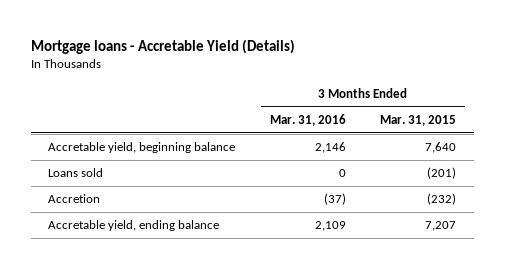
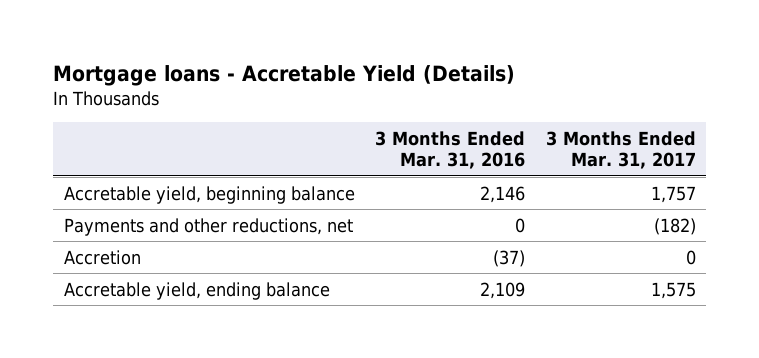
[380,115,457,127] Mar. 31, 2015 -> none
none -> [545,131,696,169] 3 Months Ended Mar. 31, 2017
[48,168,104,178] Loans sold -> [63,217,353,236] Payments and other reductions, net

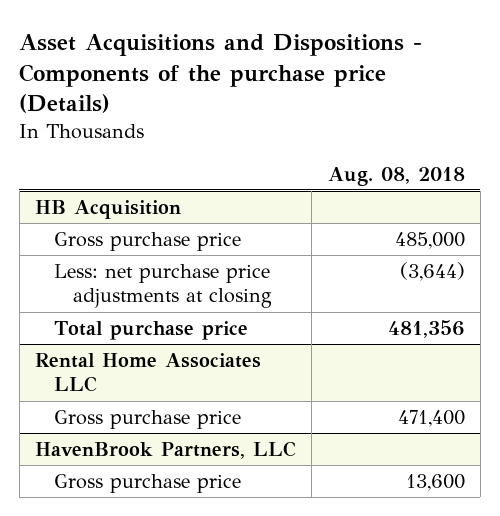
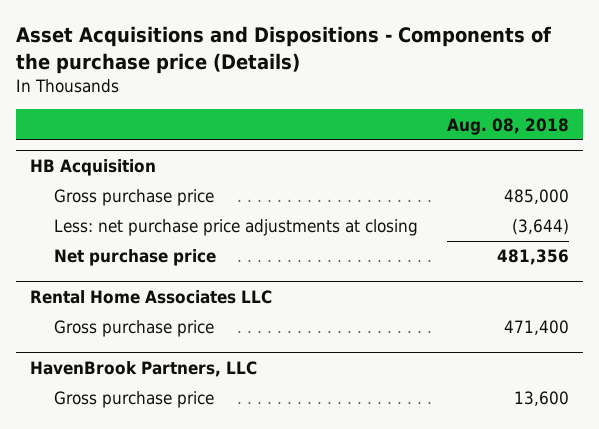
[54,320,249,340] Total purchase price -> [53,249,216,267] Net purchase price

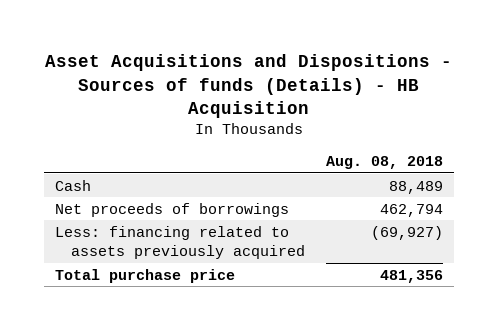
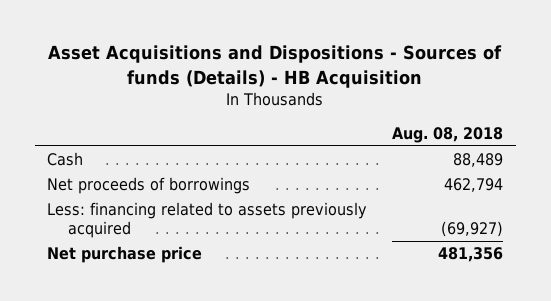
[54,268,235,283] Total purchase price -> [47,246,203,264] Net purchase price

